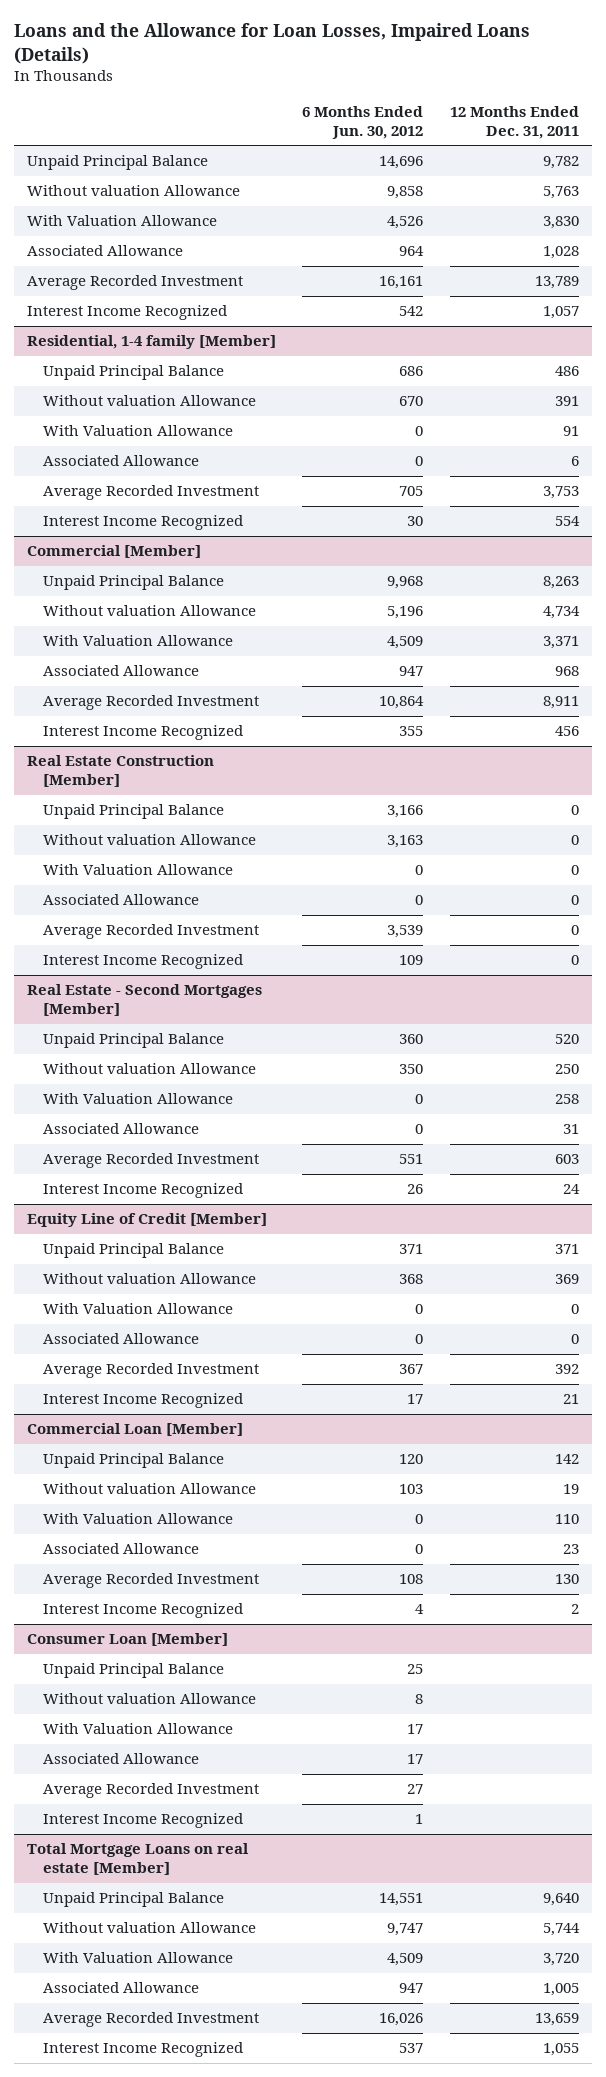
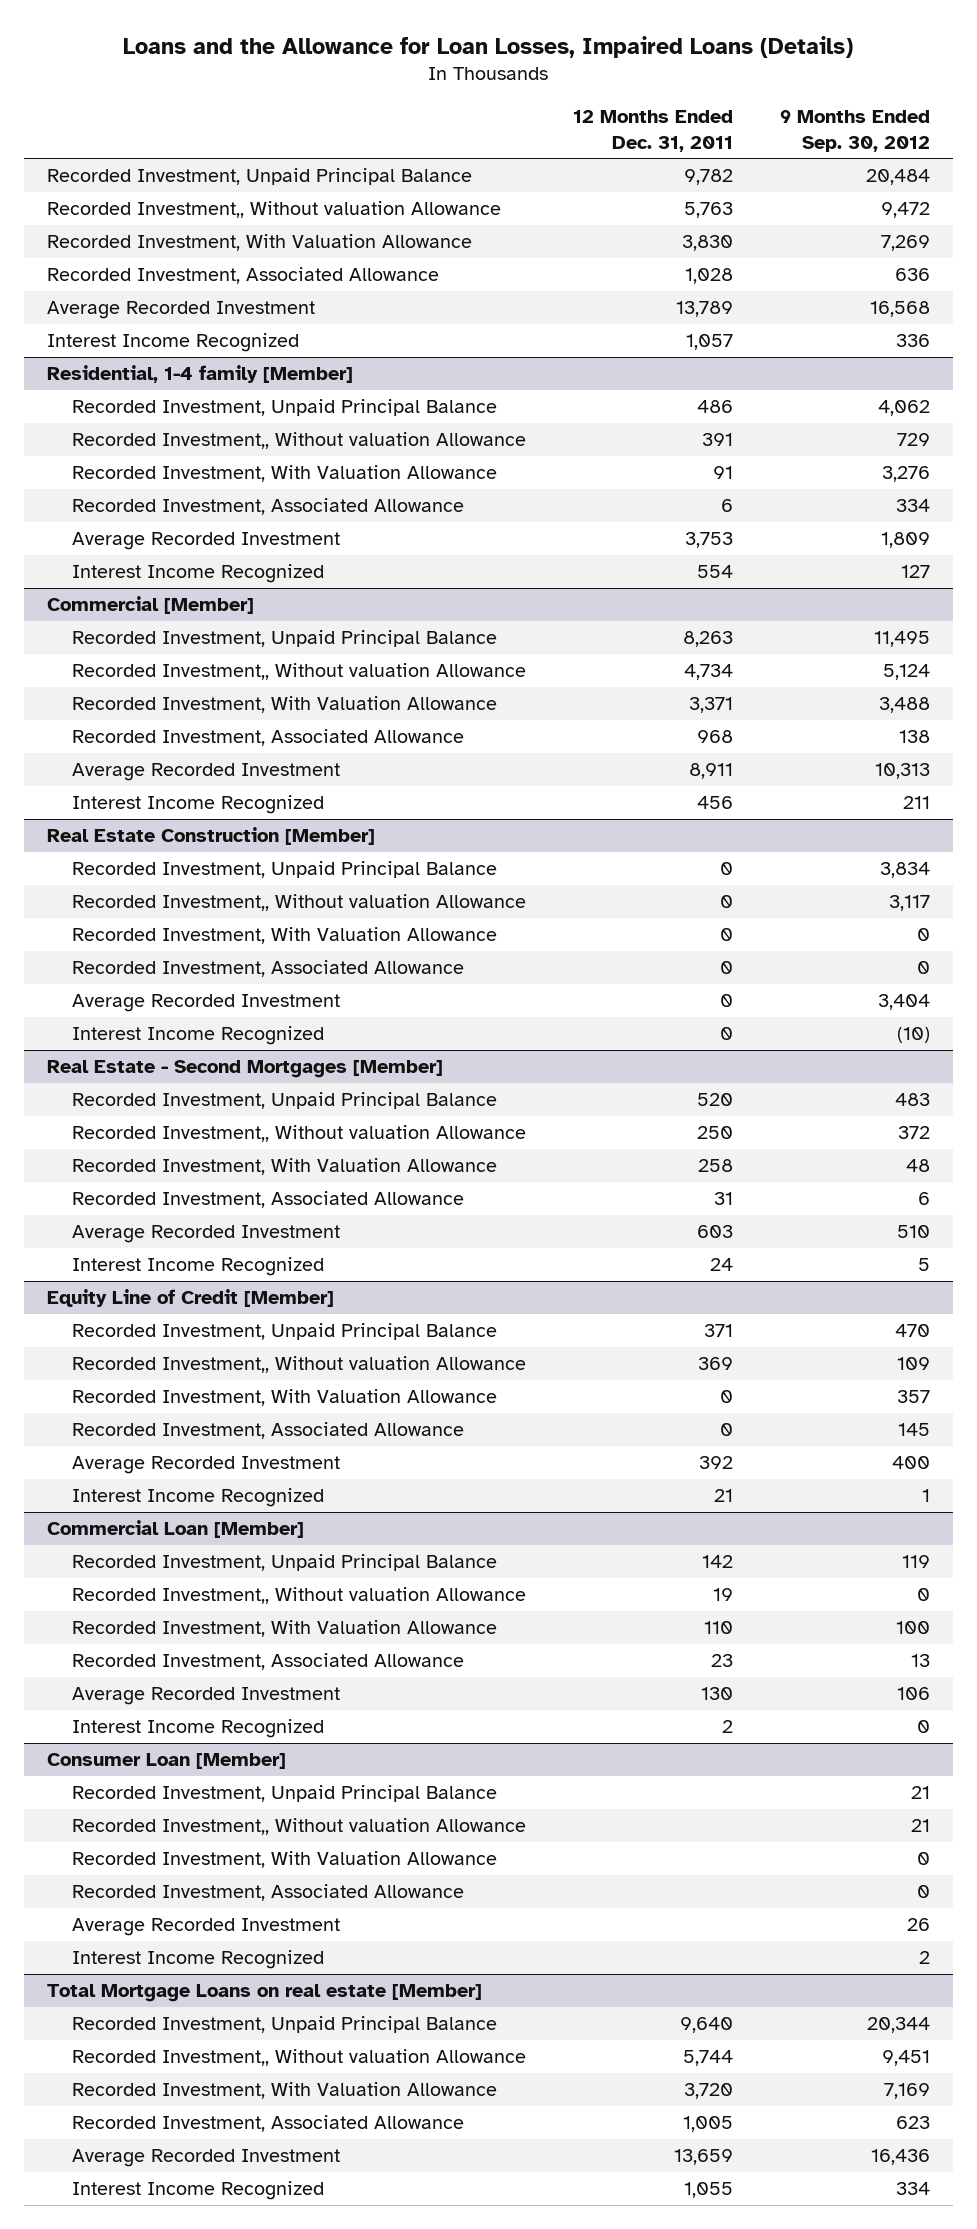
[302,105,424,139] 6 Months Ended Jun. 30, 2012 -> none
none -> [779,110,930,152] 9 Months Ended Sep. 30, 2012
[27,155,209,171] Unpaid Principal Balance -> [47,168,473,186] Recorded Investment, Unpaid Principal Balance
[27,185,241,197] Without valuation Allowance -> [47,201,502,219] Recorded Investment,, Without valuation Allowance
[27,215,218,227] With Valuation Allowance -> [47,234,473,252] Recorded Investment, With Valuation Allowance
[27,245,184,257] Associated Allowance -> [47,267,440,285] Recorded Investment, Associated Allowance
[42,365,224,381] Unpaid Principal Balance -> [72,399,498,417] Recorded Investment, Unpaid Principal Balance
[42,395,256,407] Without valuation Allowance -> [72,432,527,450] Recorded Investment,, Without valuation Allowance
[42,425,233,437] With Valuation Allowance -> [72,465,498,483] Recorded Investment, With Valuation Allowance
[42,455,199,467] Associated Allowance -> [72,498,465,516] Recorded Investment, Associated Allowance
[42,575,224,591] Unpaid Principal Balance -> [72,630,498,648] Recorded Investment, Unpaid Principal Balance
[42,605,256,617] Without valuation Allowance -> [72,663,527,681] Recorded Investment,, Without valuation Allowance
[42,635,233,647] With Valuation Allowance -> [72,696,498,714] Recorded Investment, With Valuation Allowance
[42,665,199,677] Associated Allowance -> [72,729,465,747] Recorded Investment, Associated Allowance
[42,804,224,820] Unpaid Principal Balance -> [72,861,498,879] Recorded Investment, Unpaid Principal Balance
[42,834,256,846] Without valuation Allowance -> [72,894,527,912] Recorded Investment,, Without valuation Allowance
[42,864,233,876] With Valuation Allowance -> [72,927,498,945] Recorded Investment, With Valuation Allowance
[42,894,199,906] Associated Allowance -> [72,960,465,978] Recorded Investment, Associated Allowance
[42,1033,224,1049] Unpaid Principal Balance -> [72,1092,498,1110] Recorded Investment, Unpaid Principal Balance
[42,1063,256,1075] Without valuation Allowance -> [72,1125,527,1143] Recorded Investment,, Without valuation Allowance
[42,1093,233,1105] With Valuation Allowance -> [72,1158,498,1176] Recorded Investment, With Valuation Allowance
[42,1123,199,1135] Associated Allowance -> [72,1191,465,1209] Recorded Investment, Associated Allowance
[42,1243,224,1259] Unpaid Principal Balance -> [72,1323,498,1341] Recorded Investment, Unpaid Principal Balance
[42,1273,256,1285] Without valuation Allowance -> [72,1356,527,1374] Recorded Investment,, Without valuation Allowance
[42,1303,233,1315] With Valuation Allowance -> [72,1389,498,1407] Recorded Investment, With Valuation Allowance
[42,1333,199,1345] Associated Allowance -> [72,1422,465,1440] Recorded Investment, Associated Allowance
[42,1453,224,1469] Unpaid Principal Balance -> [72,1554,498,1572] Recorded Investment, Unpaid Principal Balance
[42,1483,256,1495] Without valuation Allowance -> [72,1587,527,1605] Recorded Investment,, Without valuation Allowance
[42,1513,233,1525] With Valuation Allowance -> [72,1620,498,1638] Recorded Investment, With Valuation Allowance
[42,1543,199,1555] Associated Allowance -> [72,1653,465,1671] Recorded Investment, Associated Allowance
[42,1663,224,1679] Unpaid Principal Balance -> [72,1785,498,1803] Recorded Investment, Unpaid Principal Balance
[42,1693,256,1705] Without valuation Allowance -> [72,1818,527,1836] Recorded Investment,, Without valuation Allowance
[42,1723,233,1735] With Valuation Allowance -> [72,1851,498,1869] Recorded Investment, With Valuation Allowance
[42,1753,199,1765] Associated Allowance -> [72,1884,465,1902] Recorded Investment, Associated Allowance
[42,1892,224,1908] Unpaid Principal Balance -> [72,2016,498,2034] Recorded Investment, Unpaid Principal Balance
[42,1922,256,1934] Without valuation Allowance -> [72,2049,527,2067] Recorded Investment,, Without valuation Allowance
[42,1952,233,1964] With Valuation Allowance -> [72,2082,498,2100] Recorded Investment, With Valuation Allowance
[42,1982,199,1994] Associated Allowance -> [72,2115,465,2133] Recorded Investment, Associated Allowance

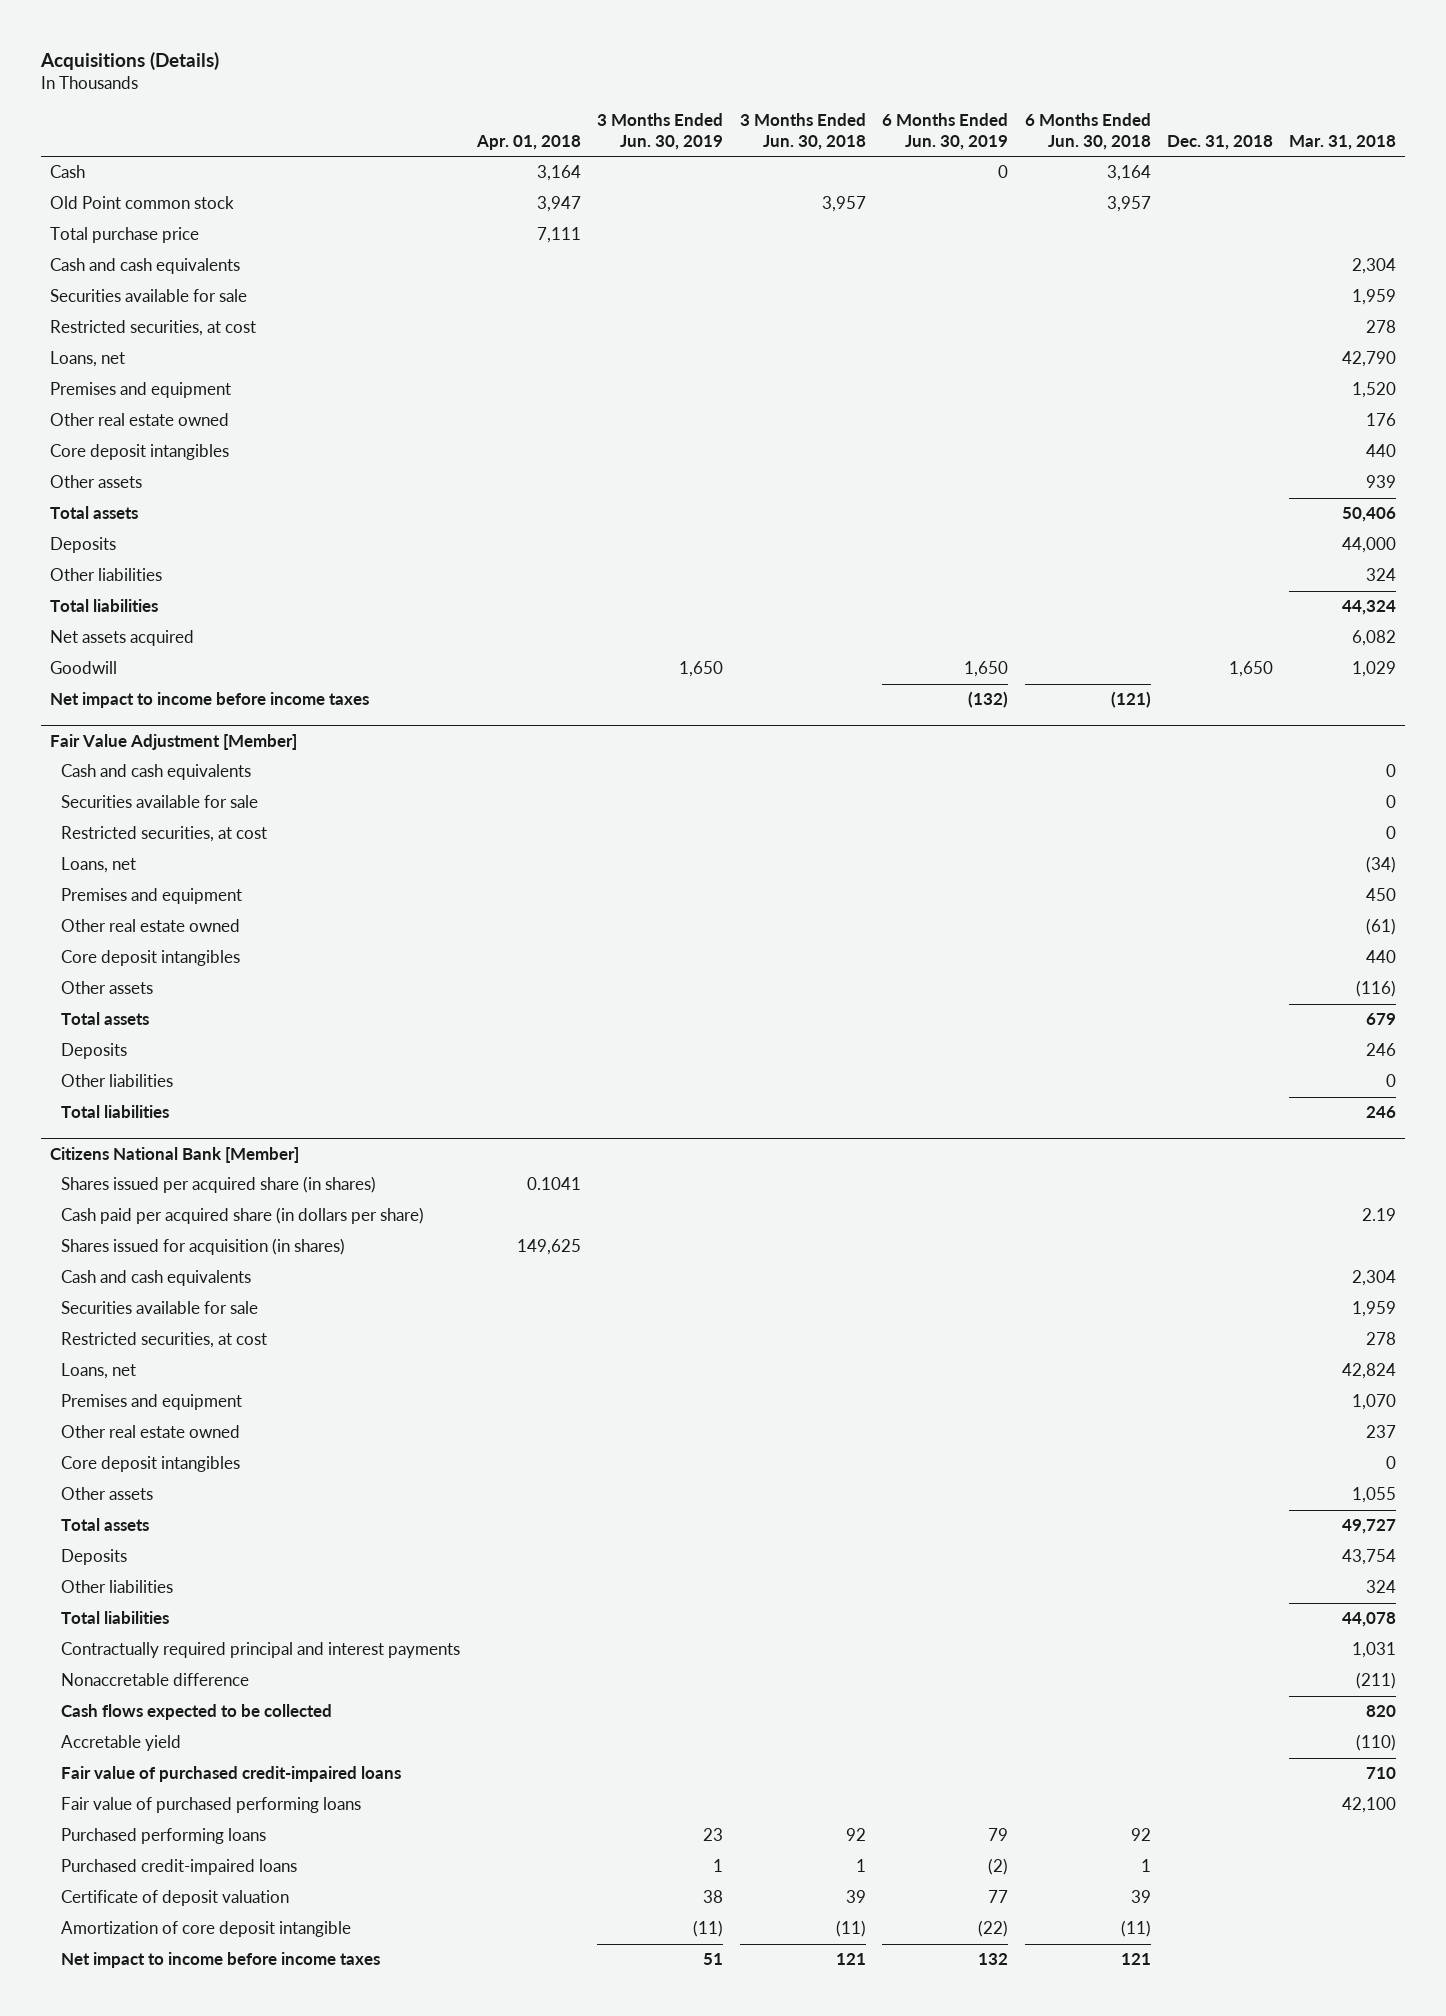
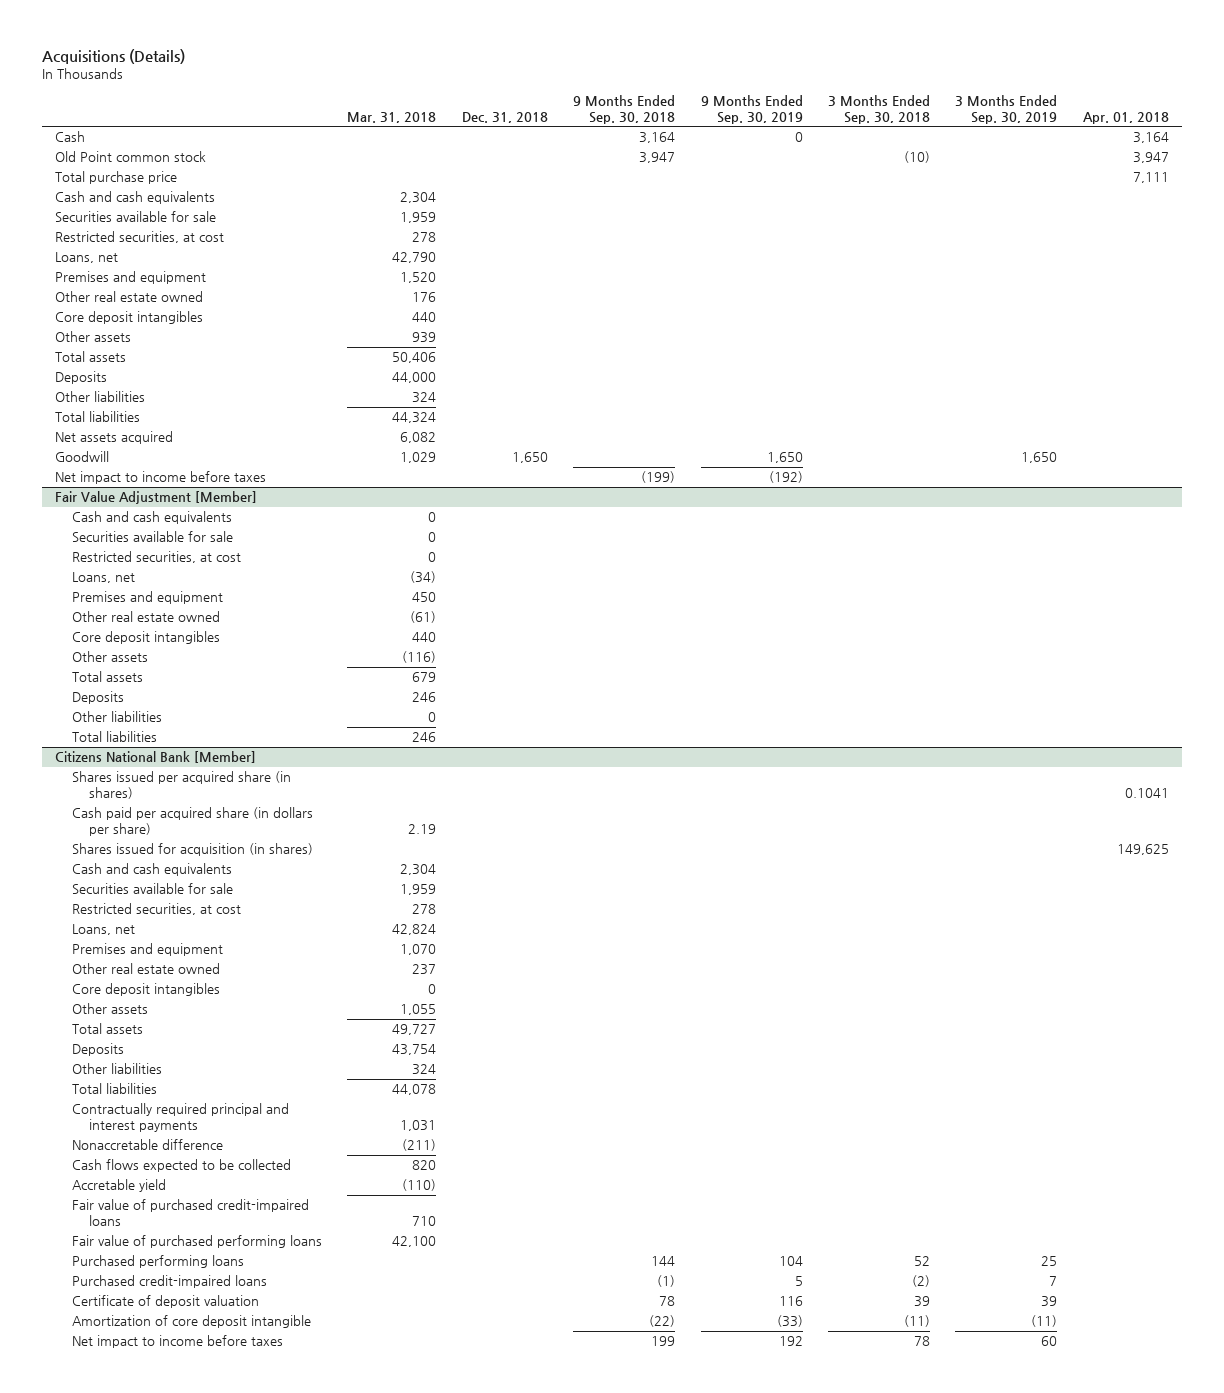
[597,113,724,150] 3 Months Ended Jun. 30, 2019 -> none
[739,113,866,150] 3 Months Ended Jun. 30, 2018 -> none
[882,113,1009,150] 6 Months Ended Jun. 30, 2019 -> none
[1024,113,1151,150] 6 Months Ended Jun. 30, 2018 -> none
none -> [573,95,676,124] 9 Months Ended Sep. 30, 2018
none -> [700,95,803,124] 9 Months Ended Sep. 30, 2019
none -> [827,95,930,124] 3 Months Ended Sep. 30, 2018
none -> [955,95,1058,124] 3 Months Ended Sep. 30, 2019
[49,692,369,709] Net impact to income before income taxes -> [54,471,266,485] Net impact to income before taxes
[61,1952,381,1969] Net impact to income before income taxes -> [71,1335,283,1349] Net impact to income before taxes

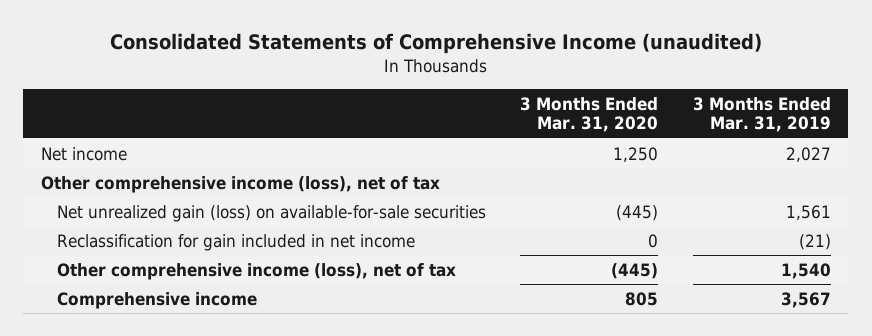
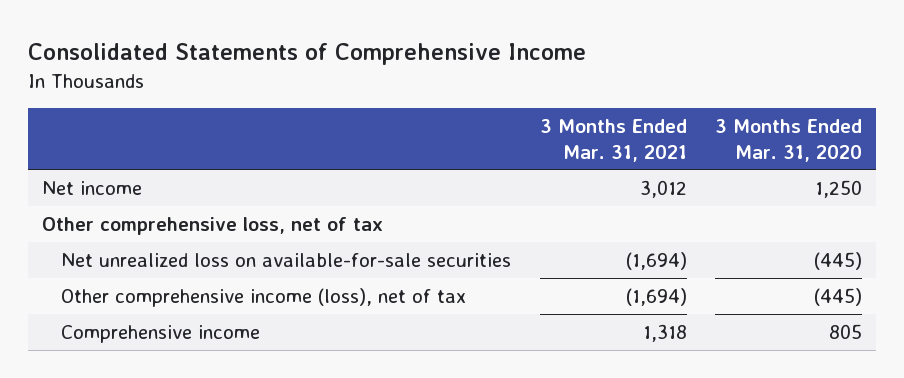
[109,33,762,55] Consolidated Statements of Comprehensive Income (unaudited) -> [27,42,586,65] Consolidated Statements of Comprehensive Income
[692,96,831,133] 3 Months Ended Mar. 31, 2019 -> none
none -> [539,118,687,162] 3 Months Ended Mar. 31, 2021
[56,233,415,251] Reclassification for gain included in net income -> none
[40,175,440,193] Other comprehensive income (loss), net of tax -> [42,216,384,235] Other comprehensive loss, net of tax
[56,204,486,222] Net unrealized gain (loss) on available-for-sale securities -> [61,252,512,267] Net unrealized loss on available-for-sale securities

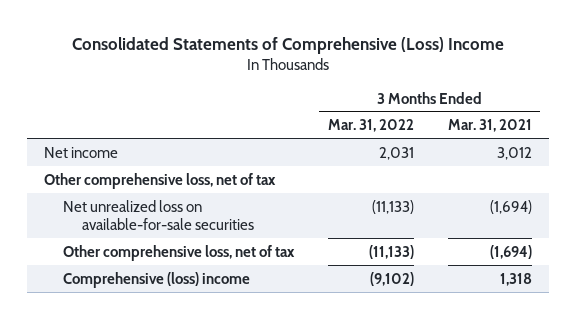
[27,42,586,65] Consolidated Statements of Comprehensive Income -> [71,36,504,54] Consolidated Statements of Comprehensive (Loss) Income
[714,118,862,162] 3 Months Ended Mar. 31, 2020 -> none
none -> [327,119,414,133] Mar. 31, 2022
[61,287,467,307] Other comprehensive income (loss), net of tax -> [62,244,295,261] Other comprehensive loss, net of tax
[61,324,261,343] Comprehensive income -> [62,271,250,288] Comprehensive (loss) income

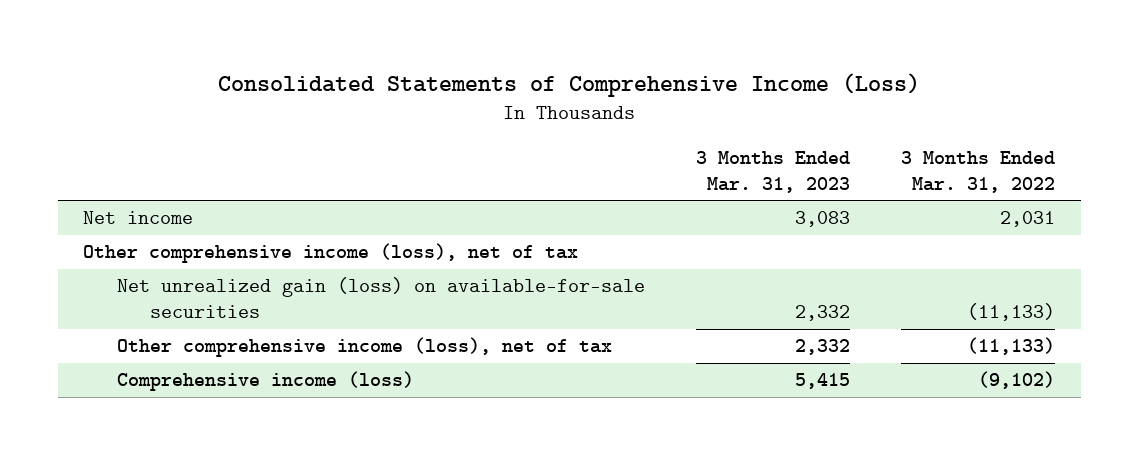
[71,36,504,54] Consolidated Statements of Comprehensive (Loss) Income -> [218,72,921,97] Consolidated Statements of Comprehensive Income (Loss)
[447,119,532,133] Mar. 31, 2021 -> none
none -> [696,150,851,193] 3 Months Ended Mar. 31, 2023
[43,172,276,189] Other comprehensive loss, net of tax -> [83,243,579,264] Other comprehensive income (loss), net of tax
[62,199,255,230] Net unrealized loss on available-for-sale securities -> [116,277,645,319] Net unrealized gain (loss) on available-for-sale securities
[62,244,295,261] Other comprehensive loss, net of tax -> [116,337,612,358] Other comprehensive income (loss), net of tax
[62,271,250,288] Comprehensive (loss) income -> [116,371,414,392] Comprehensive income (loss)

